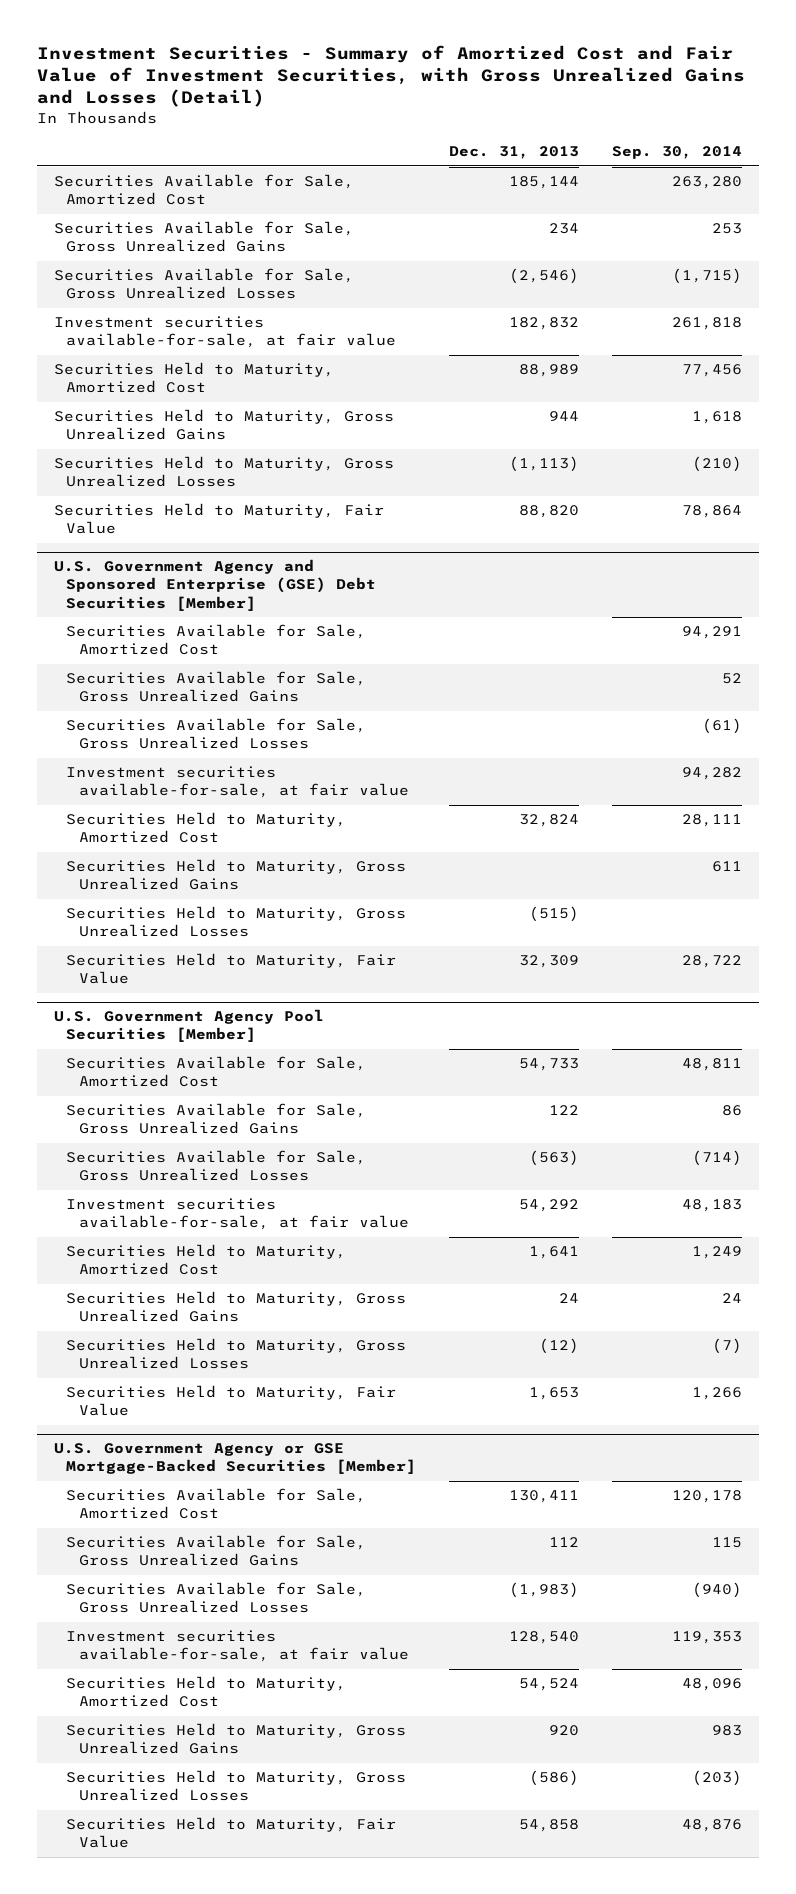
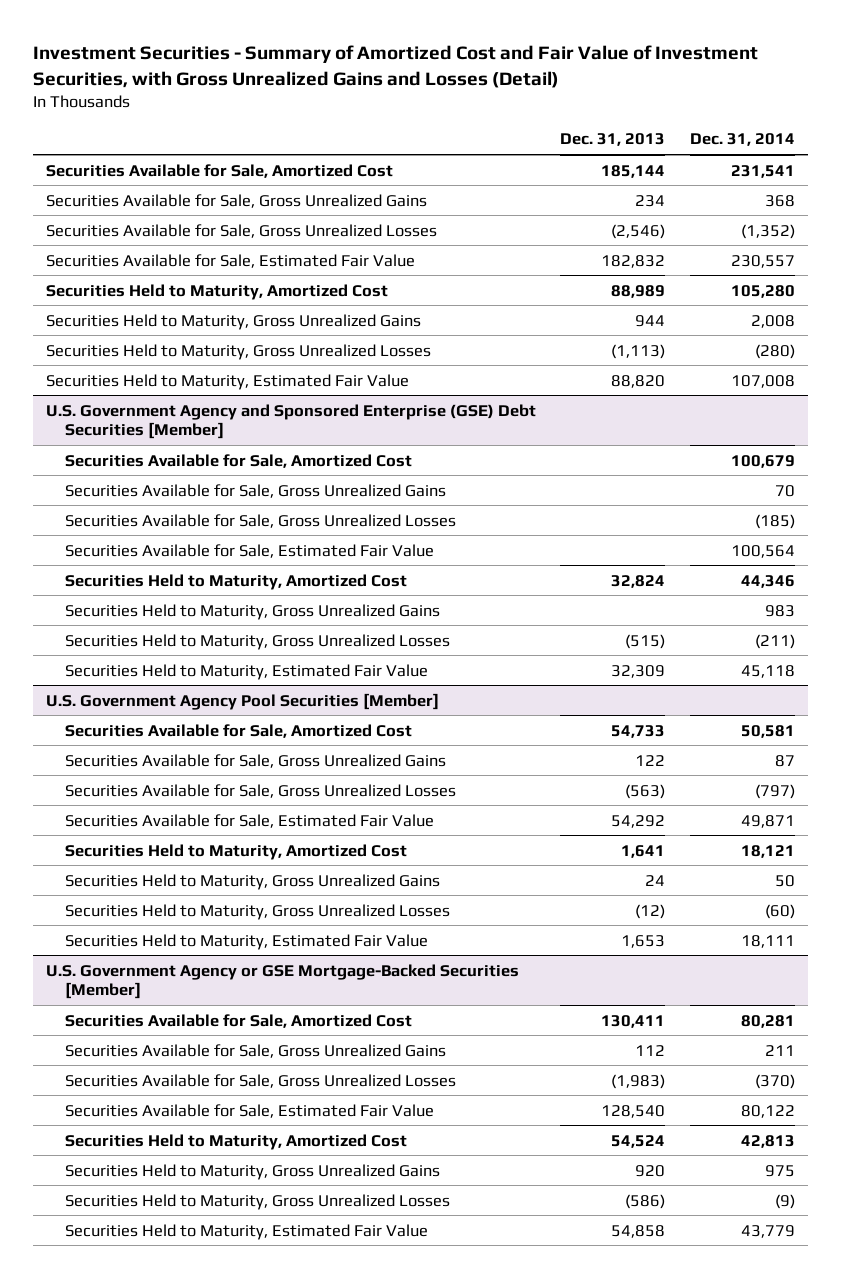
[612,146,743,160] Sep. 30, 2014 -> none
none -> [690,133,796,147] Dec. 31, 2014
[53,316,397,349] Investment securities available-for-sale, at fair value -> [45,253,415,268] Securities Available for Sale, Estimated Fair Value
[53,503,384,535] Securities Held to Maturity, Fair Value -> [45,373,409,390] Securities Held to Maturity, Estimated Fair Value
[66,766,409,799] Investment securities available-for-sale, at fair value -> [64,543,434,558] Securities Available for Sale, Estimated Fair Value
[66,953,397,985] Securities Held to Maturity, Fair Value -> [64,663,428,680] Securities Held to Maturity, Estimated Fair Value
[66,1198,409,1231] Investment securities available-for-sale, at fair value -> [64,813,434,828] Securities Available for Sale, Estimated Fair Value
[66,1385,397,1417] Securities Held to Maturity, Fair Value -> [64,933,428,950] Securities Held to Maturity, Estimated Fair Value
[66,1630,409,1663] Investment securities available-for-sale, at fair value -> [64,1103,434,1118] Securities Available for Sale, Estimated Fair Value
[66,1817,397,1849] Securities Held to Maturity, Fair Value -> [64,1223,428,1240] Securities Held to Maturity, Estimated Fair Value

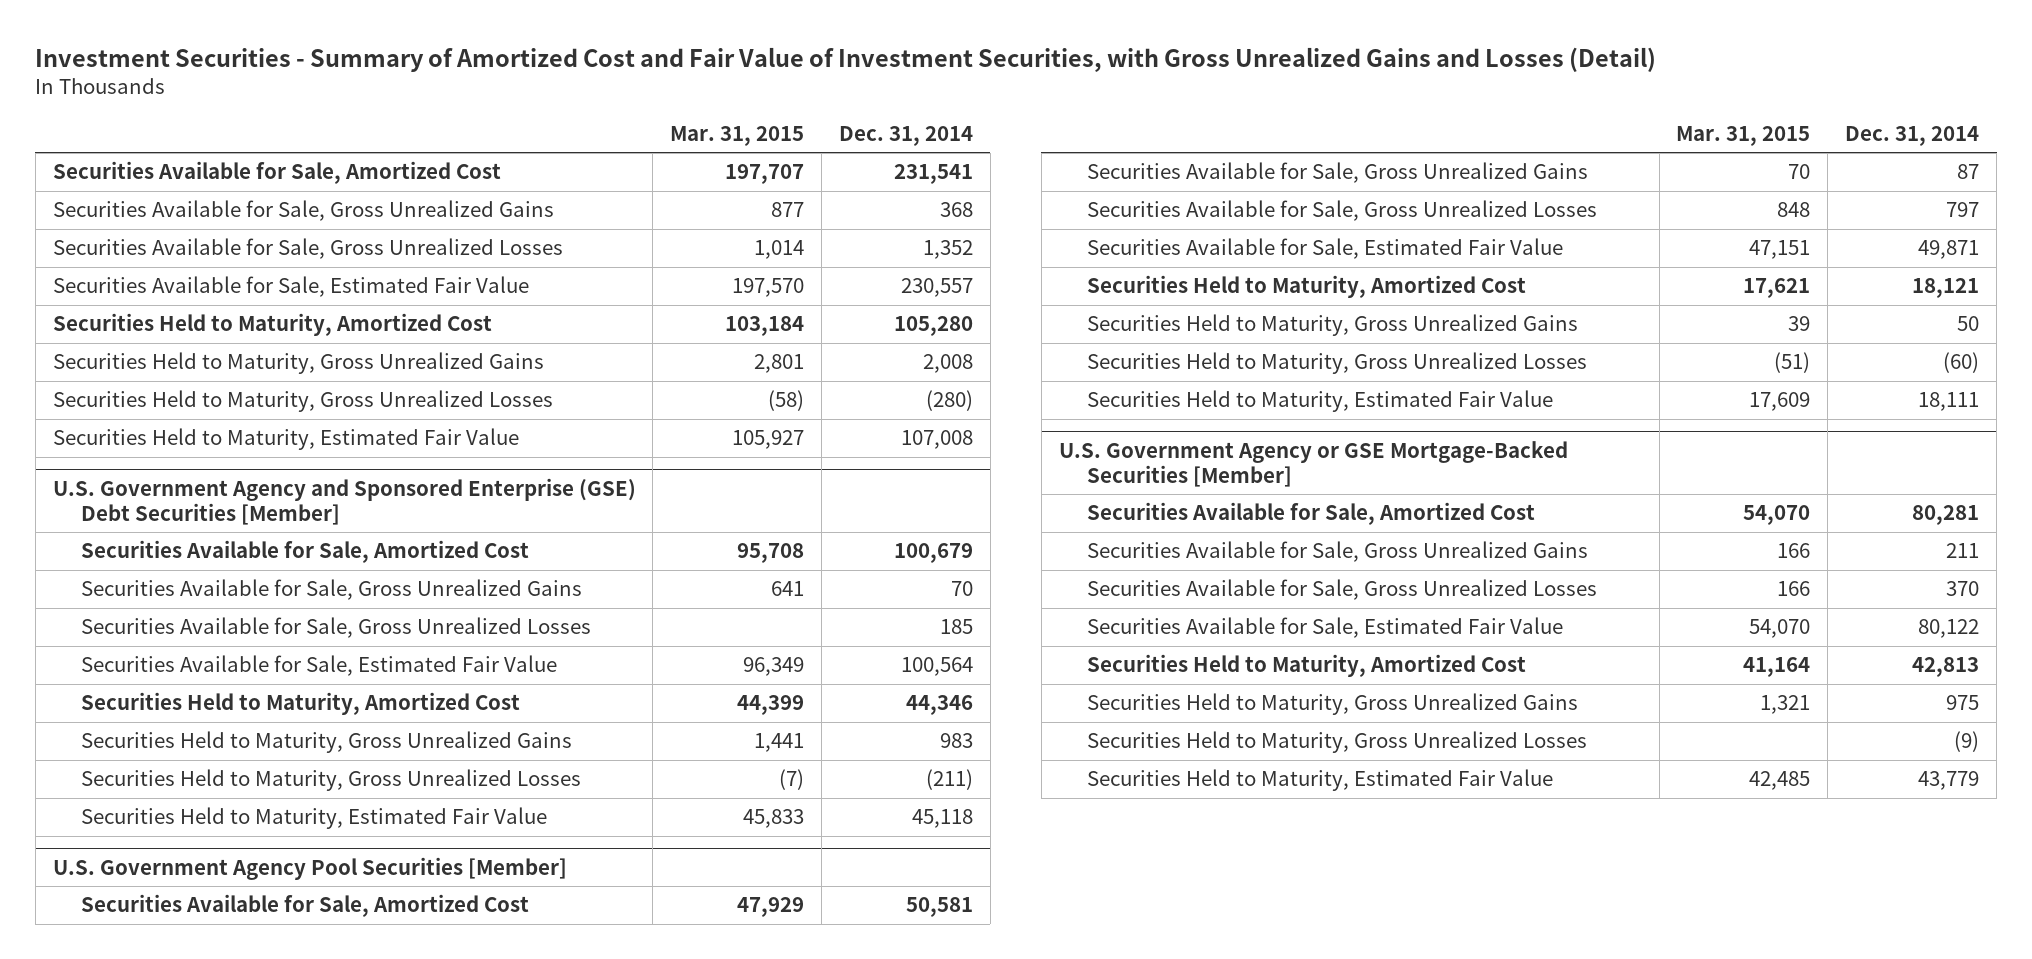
[560,133,666,147] Dec. 31, 2013 -> none
none -> [670,125,805,146] Mar. 31, 2015
[741,223,796,239] (1,352) -> [923,240,974,260] 1,352
[755,513,796,529] (185) -> [940,619,974,635] 185
[755,783,796,799] (797) -> [1946,202,1980,218] 797
[755,1073,796,1089] (370) -> [1946,581,1980,597] 370

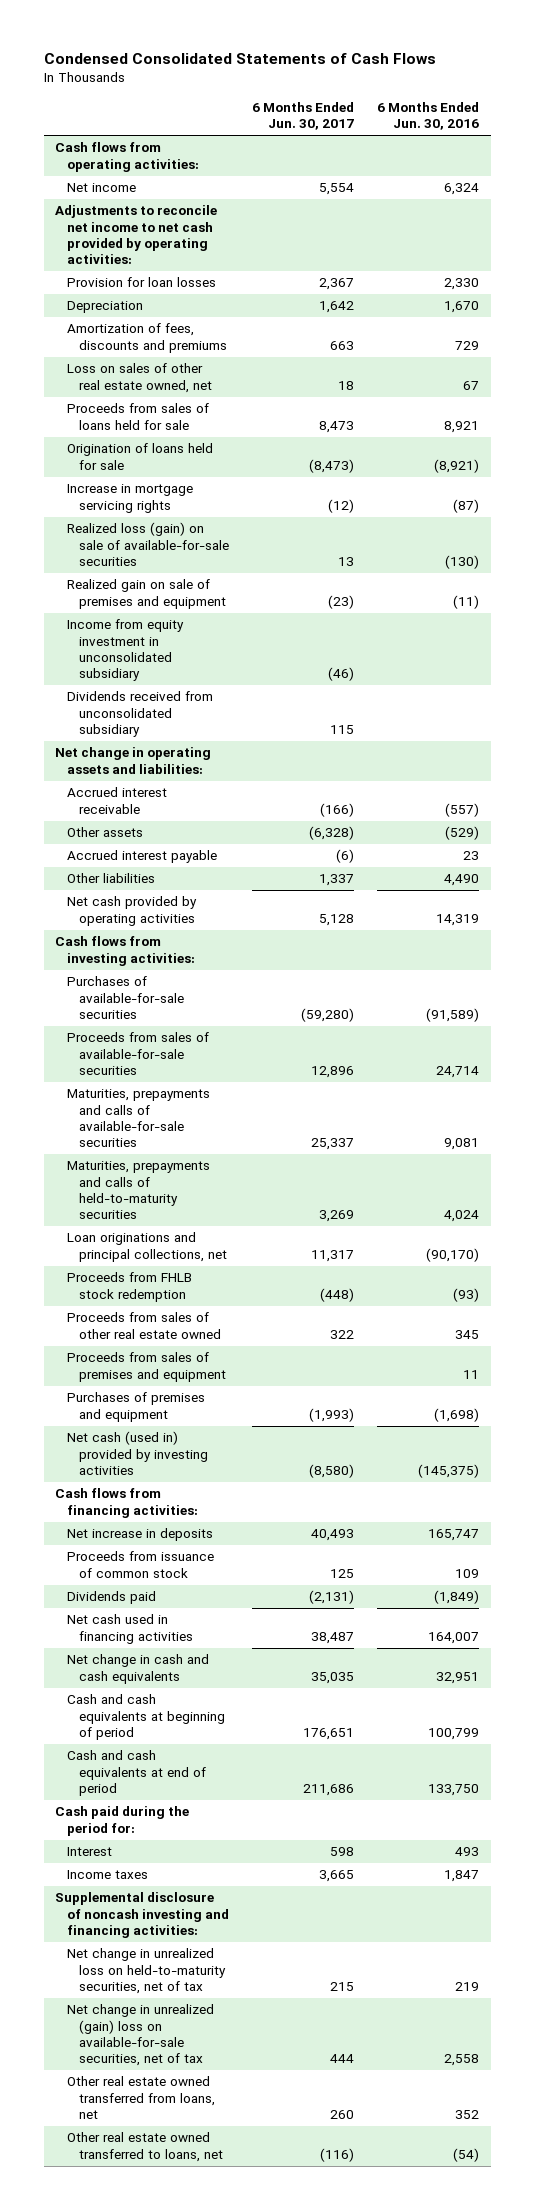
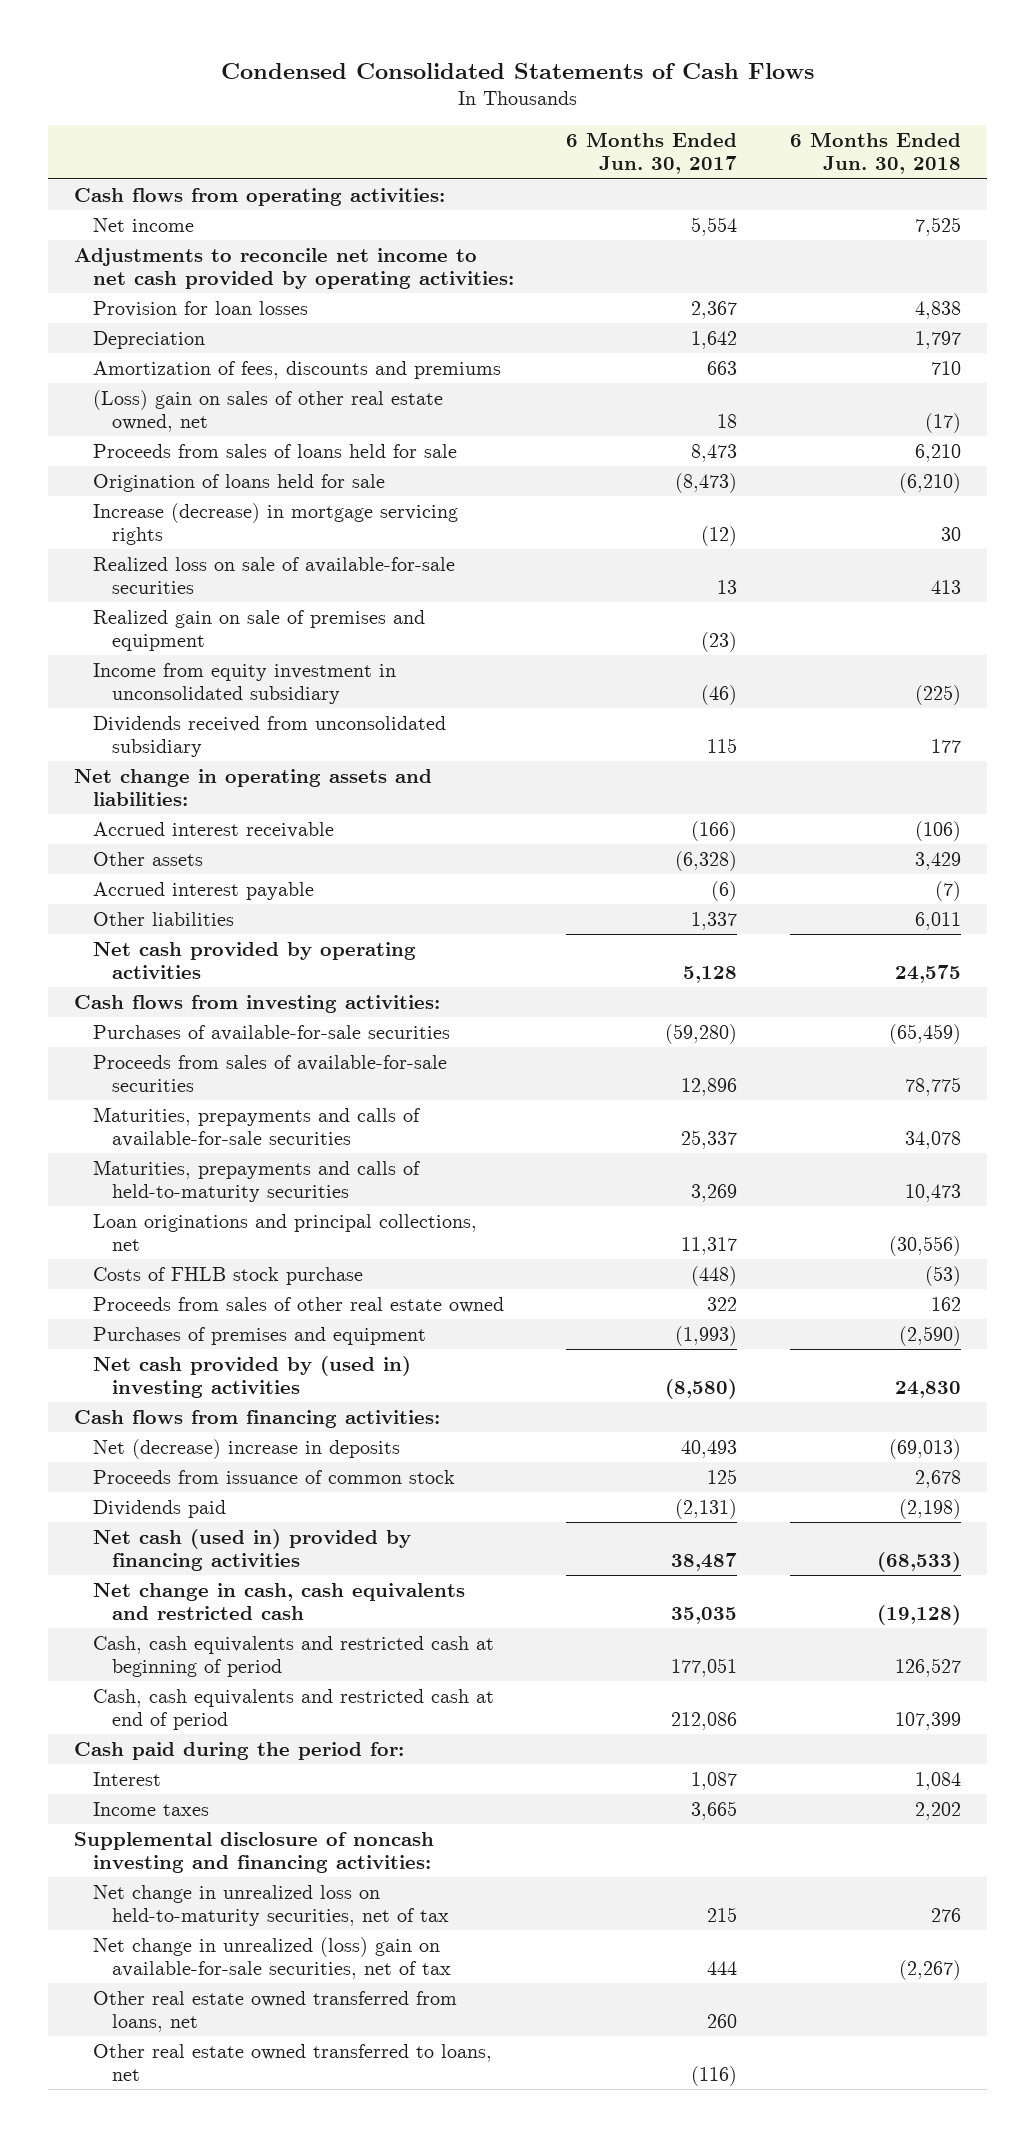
[377,101,480,131] 6 Months Ended Jun. 30, 2016 -> none
none -> [790,132,962,175] 6 Months Ended Jun. 30, 2018
[67,363,213,393] Loss on sales of other real estate owned, net -> [92,389,443,433] (Loss) gain on sales of other real estate owned, net
[67,484,194,513] Increase in mortgage servicing rights -> [92,502,458,546] Increase (decrease) in mortgage servicing rights
[67,522,230,567] Realized loss (gain) on sale of available-for-sale securities -> [92,556,455,595] Realized loss on sale of available-for-sale securities
[67,1272,193,1302] Proceeds from FHLB stock redemption -> [92,1266,363,1285] Costs of FHLB stock purchase
[67,1352,227,1382] Proceeds from sales of premises and equipment -> none
[67,1431,209,1476] Net cash (used in) provided by investing activities -> [92,1355,411,1399] Net cash provided by (used in) investing activities
[67,1528,214,1542] Net increase in deposits -> [92,1438,400,1459] Net (decrease) increase in deposits
[67,1614,194,1644] Net cash used in financing activities -> [92,1528,411,1572] Net cash (used in) provided by financing activities
[67,1654,210,1684] Net change in cash and cash equivalents -> [92,1582,465,1621] Net change in cash, cash equivalents and restricted cash
[67,1694,226,1741] Cash and cash equivalents at beginning of period -> [92,1635,494,1678] Cash, cash equivalents and restricted cash at beginning of period
[303,1728,355,1741] 176,651 -> [671,1658,738,1678] 177,051
[67,1750,207,1797] Cash and cash equivalents at end of period -> [92,1688,494,1731] Cash, cash equivalents and restricted cash at end of period
[303,1784,355,1797] 211,686 -> [671,1712,738,1731] 212,086
[330,1847,355,1857] 598 -> [691,1771,738,1790] 1,087
[67,2004,215,2067] Net change in unrealized (gain) loss on available-for-sale securities, net of tax -> [92,1936,451,1980] Net change in unrealized (loss) gain on available-for-sale securities, net of tax

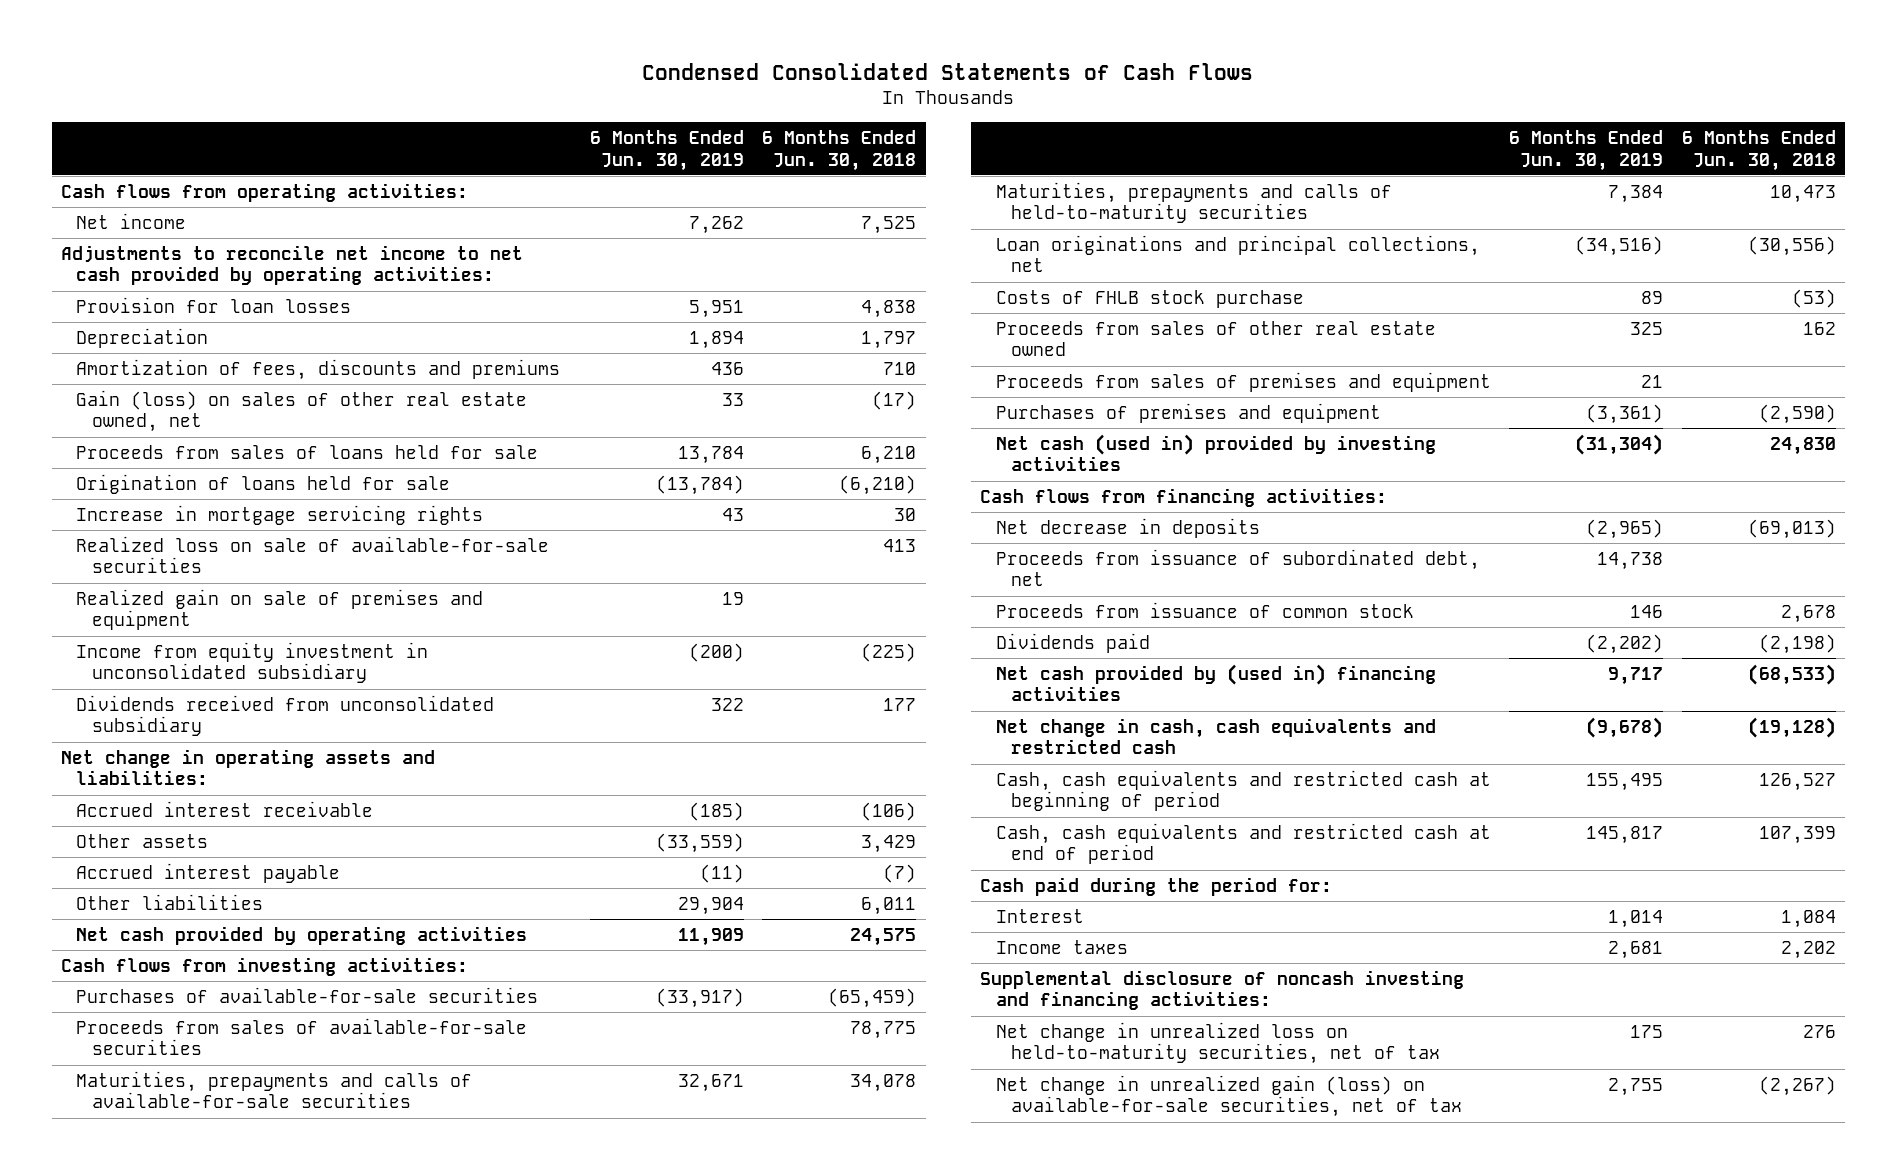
[566,132,738,175] 6 Months Ended Jun. 30, 2017 -> none
none -> [589,130,744,171] 6 Months Ended Jun. 30, 2019
[92,389,443,433] (Loss) gain on sales of other real estate owned, net -> [76,389,528,433] Gain (loss) on sales of other real estate owned, net
[92,502,458,546] Increase (decrease) in mortgage servicing rights -> [76,504,484,525] Increase in mortgage servicing rights
none -> [995,371,1491,392] Proceeds from sales of premises and equipment
[92,1355,411,1399] Net cash provided by (used in) investing activities -> [995,433,1436,472] Net cash (used in) provided by investing activities
[92,1438,400,1459] Net (decrease) increase in deposits -> [995,517,1260,538] Net decrease in deposits
none -> [995,548,1480,587] Proceeds from issuance of subordinated debt, net
[92,1528,411,1572] Net cash (used in) provided by financing activities -> [995,663,1436,702] Net cash provided by (used in) financing activities
[92,1990,457,2033] Other real estate owned transferred from loans, net -> none
[92,2043,492,2082] Other real estate owned transferred to loans, net -> none
[92,1936,451,1980] Net change in unrealized (loss) gain on available-for-sale securities, net of tax -> [995,1074,1463,1118] Net change in unrealized gain (loss) on available-for-sale securities, net of tax

